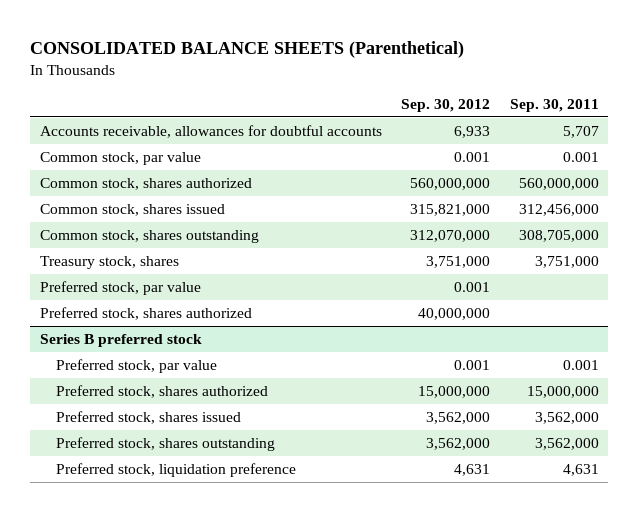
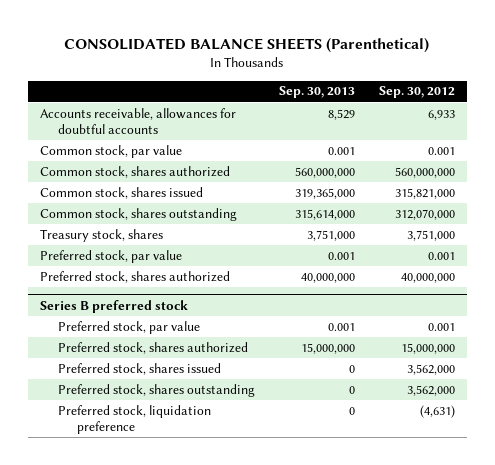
[509,98,599,112] Sep. 30, 2011 -> none
none -> [279,86,356,99] Sep. 30, 2013
[454,464,491,477] 4,631 -> [419,404,455,418] (4,631)

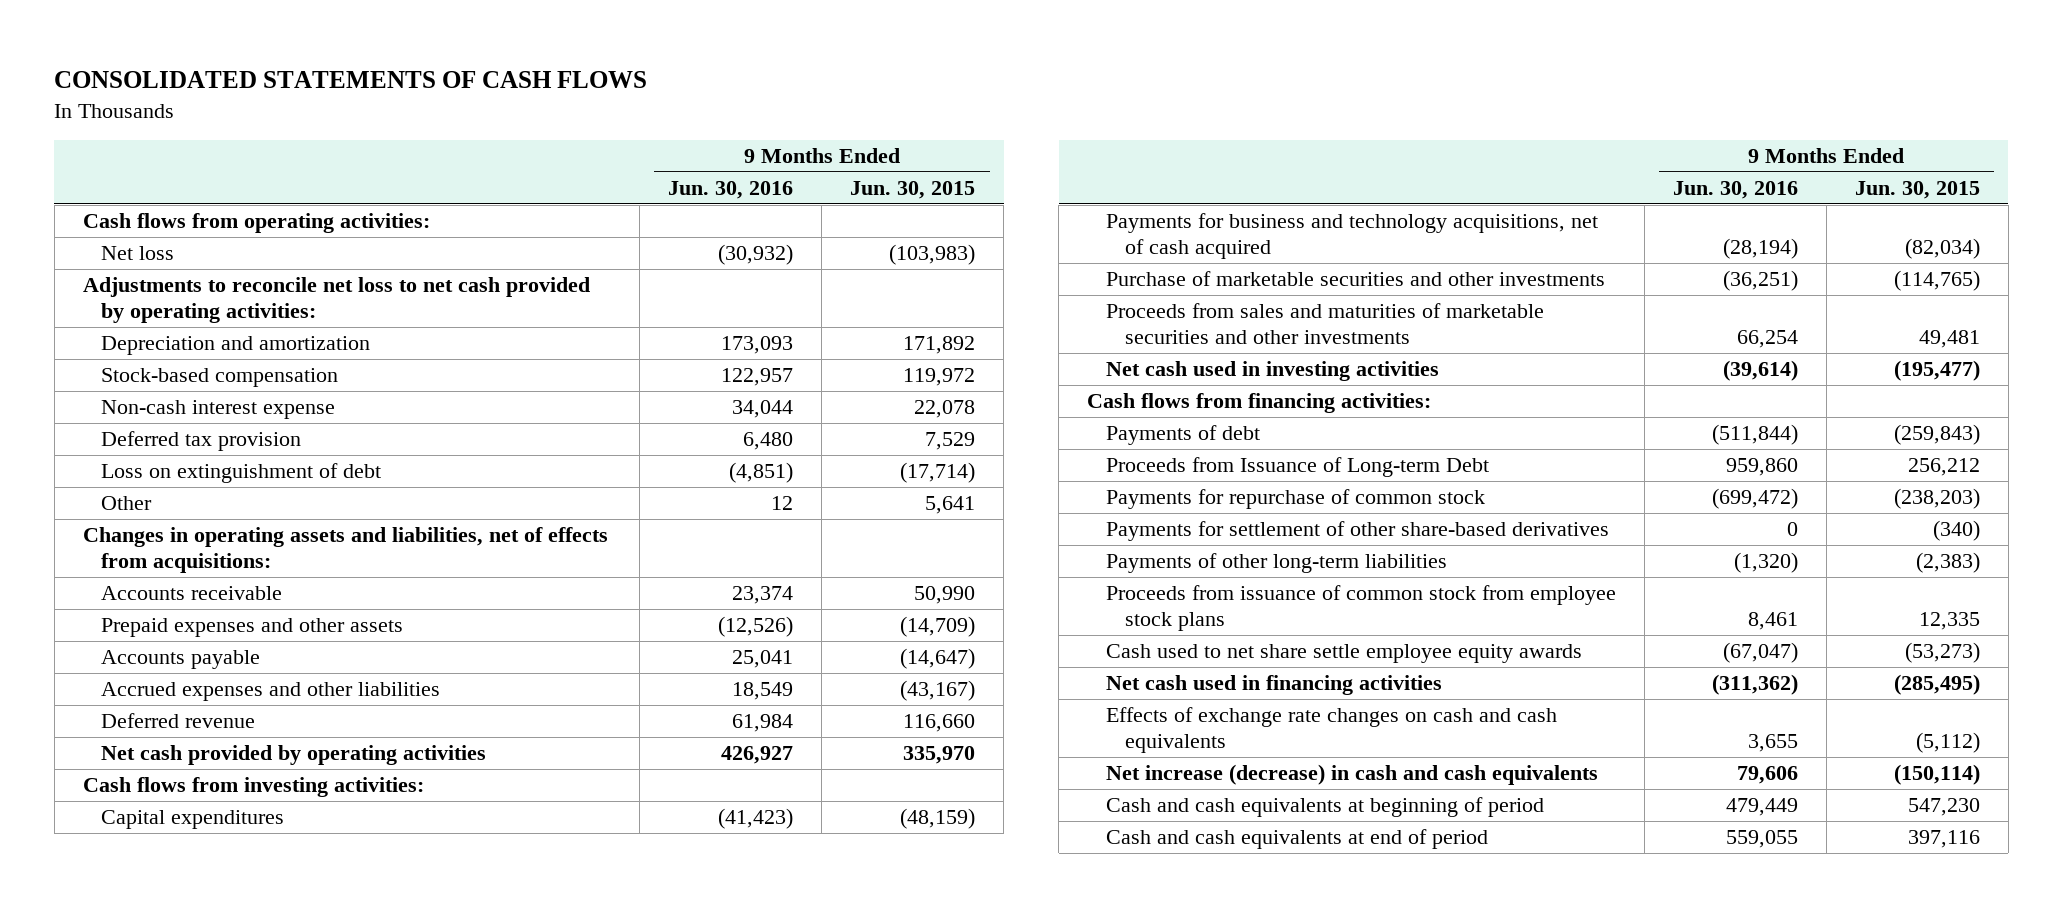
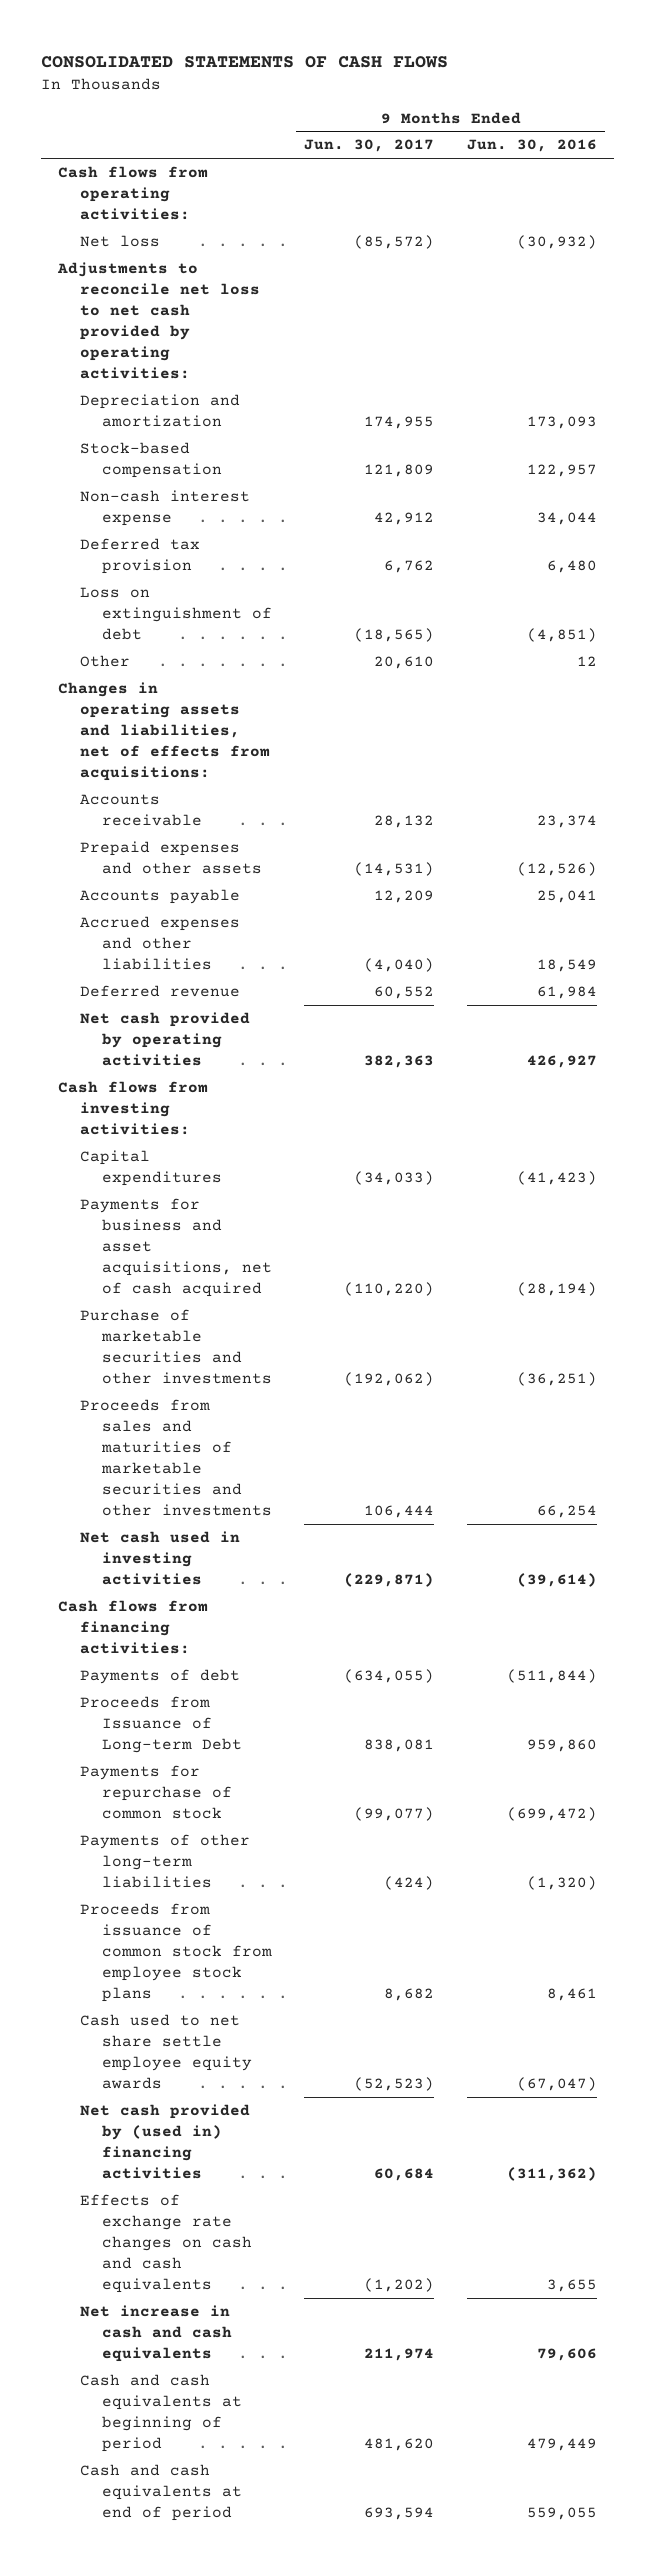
[850,181,976,200] Jun. 30, 2015 -> none
none -> [304,139,435,153] Jun. 30, 2017
[1105,213,1598,260] Payments for business and technology acquisitions, net of cash acquired -> [79,1198,272,1298] Payments for business and asset acquisitions, net of cash acquired
[1105,521,1609,542] Payments for settlement of other share-based derivatives -> none
[1105,675,1442,696] Net cash used in financing activities -> [79,2104,250,2180] Net cash provided by (used in) financing activities
[1105,764,1598,786] Net increase (decrease) in cash and cash equivalents -> [79,2305,232,2363] Net increase in cash and cash equivalents

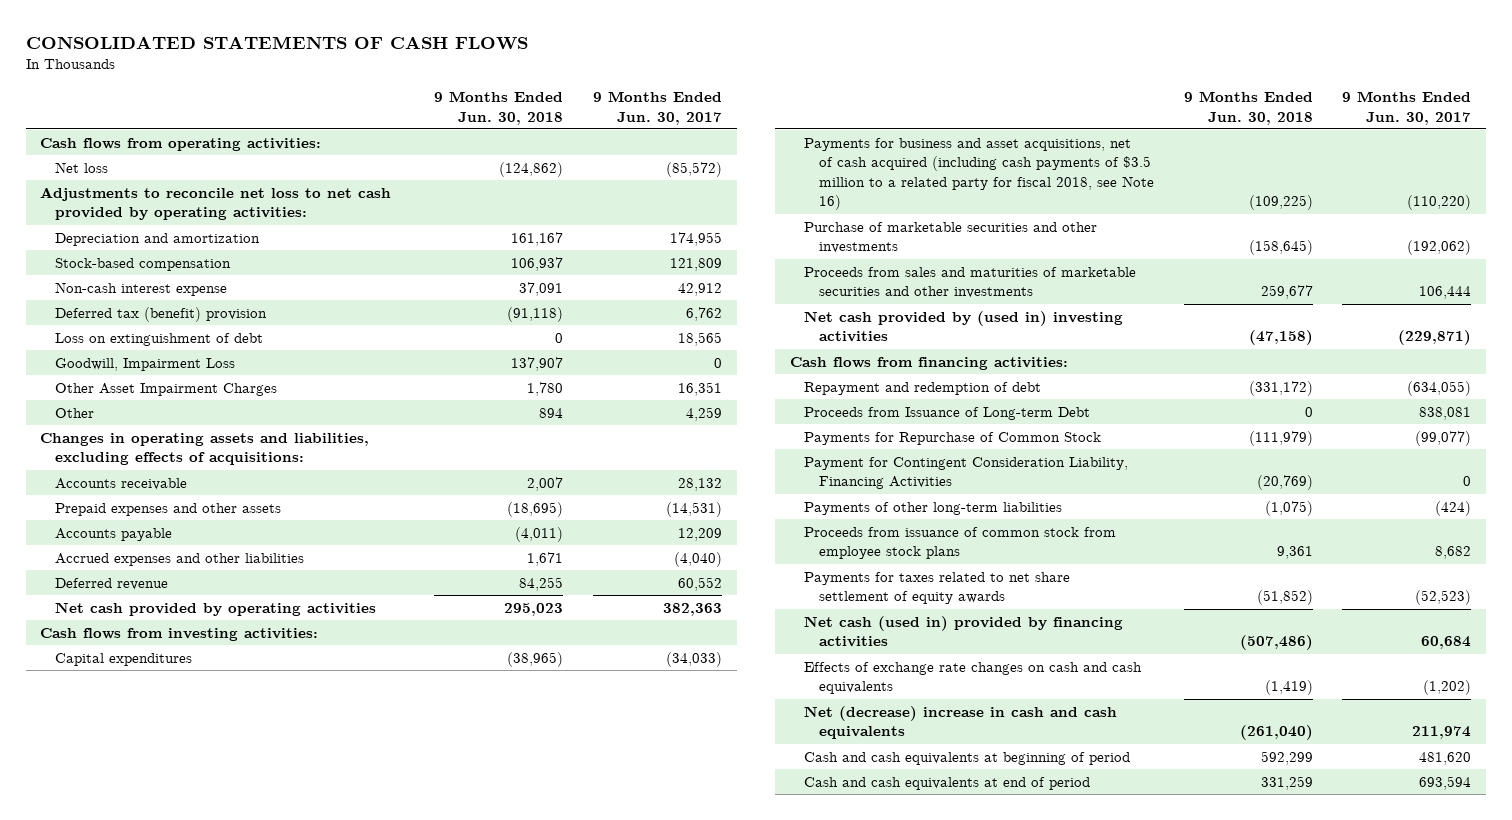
[467,139,598,153] Jun. 30, 2016 -> none
none -> [434,90,564,125] 9 Months Ended Jun. 30, 2018
[79,538,200,575] Deferred tax provision -> [55,306,268,322] Deferred tax (benefit) provision
[354,628,435,643] (18,565) -> [678,331,723,346] 18,565
none -> [55,357,236,371] Goodwill, Impairment Loss
none -> [55,382,278,396] Other Asset Impairment Charges
[374,656,435,670] 20,610 -> [686,406,723,421] 4,259
[57,682,270,782] Changes in operating assets and liabilities, net of effects from acquisitions: -> [40,432,370,466] Changes in operating assets and liabilities, excluding effects of acquisitions:
[79,1198,272,1298] Payments for business and asset acquisitions, net of cash acquired -> [804,137,1154,211] Payments for business and asset acquisitions, net of cash acquired (including cash payments of $3.5 million to a related party for fiscal 2018, see Note 16)
[79,1531,240,1586] Net cash used in investing activities -> [804,310,1124,343] Net cash provided by (used in) investing activities
[79,1669,240,1685] Payments of debt -> [804,381,1042,395] Repayment and redemption of debt
[79,1765,232,1820] Payments for repurchase of common stock -> [804,431,1102,445] Payments for Repurchase of Common Stock
none -> [804,456,1129,490] Payment for Contingent Consideration Liability, Financing Activities
[79,2014,252,2090] Cash used to net share settle employee equity awards -> [804,571,1071,605] Payments for taxes related to net share settlement of equity awards
[79,2104,250,2180] Net cash provided by (used in) financing activities -> [804,615,1124,648] Net cash (used in) provided by financing activities
[79,2305,232,2363] Net increase in cash and cash equivalents -> [804,705,1118,740] Net (decrease) increase in cash and cash equivalents

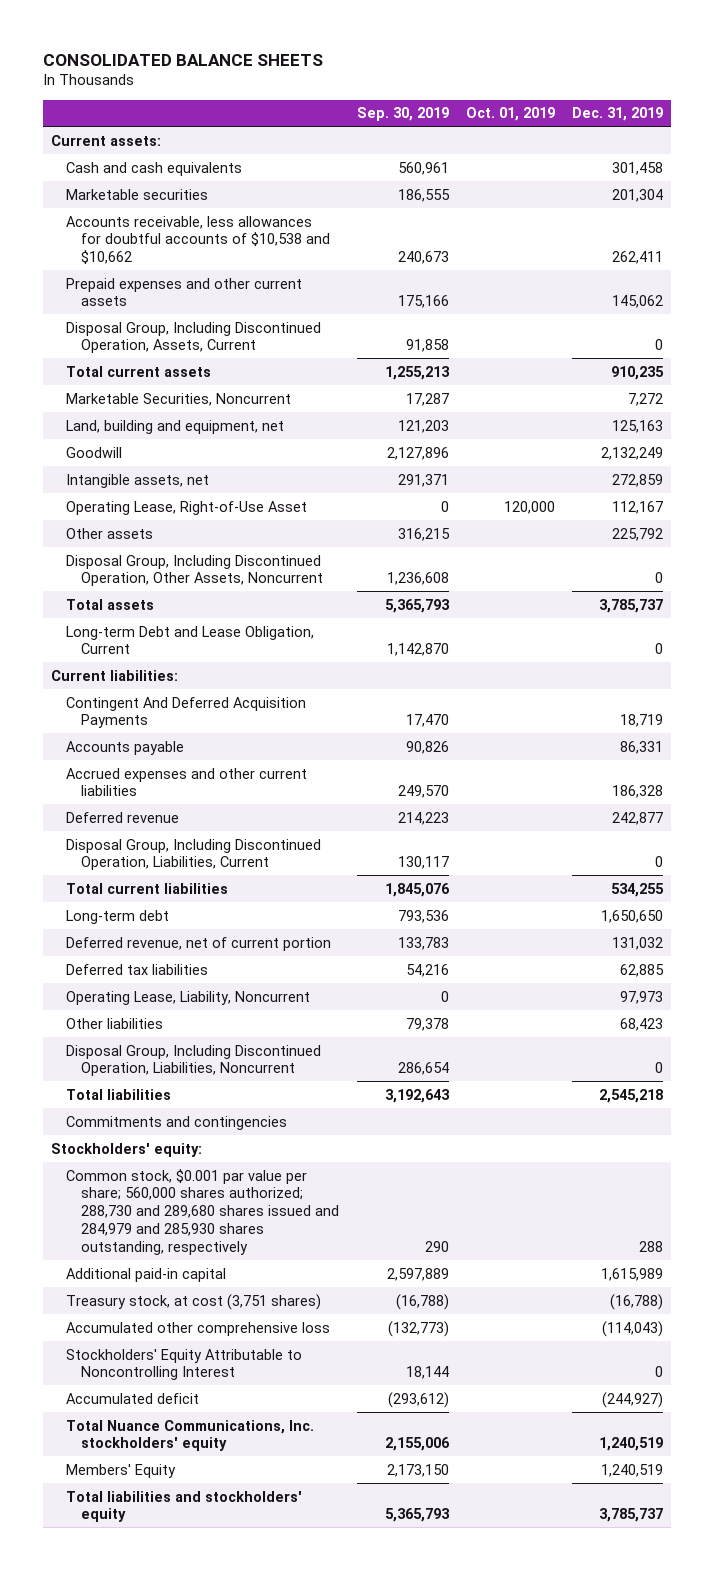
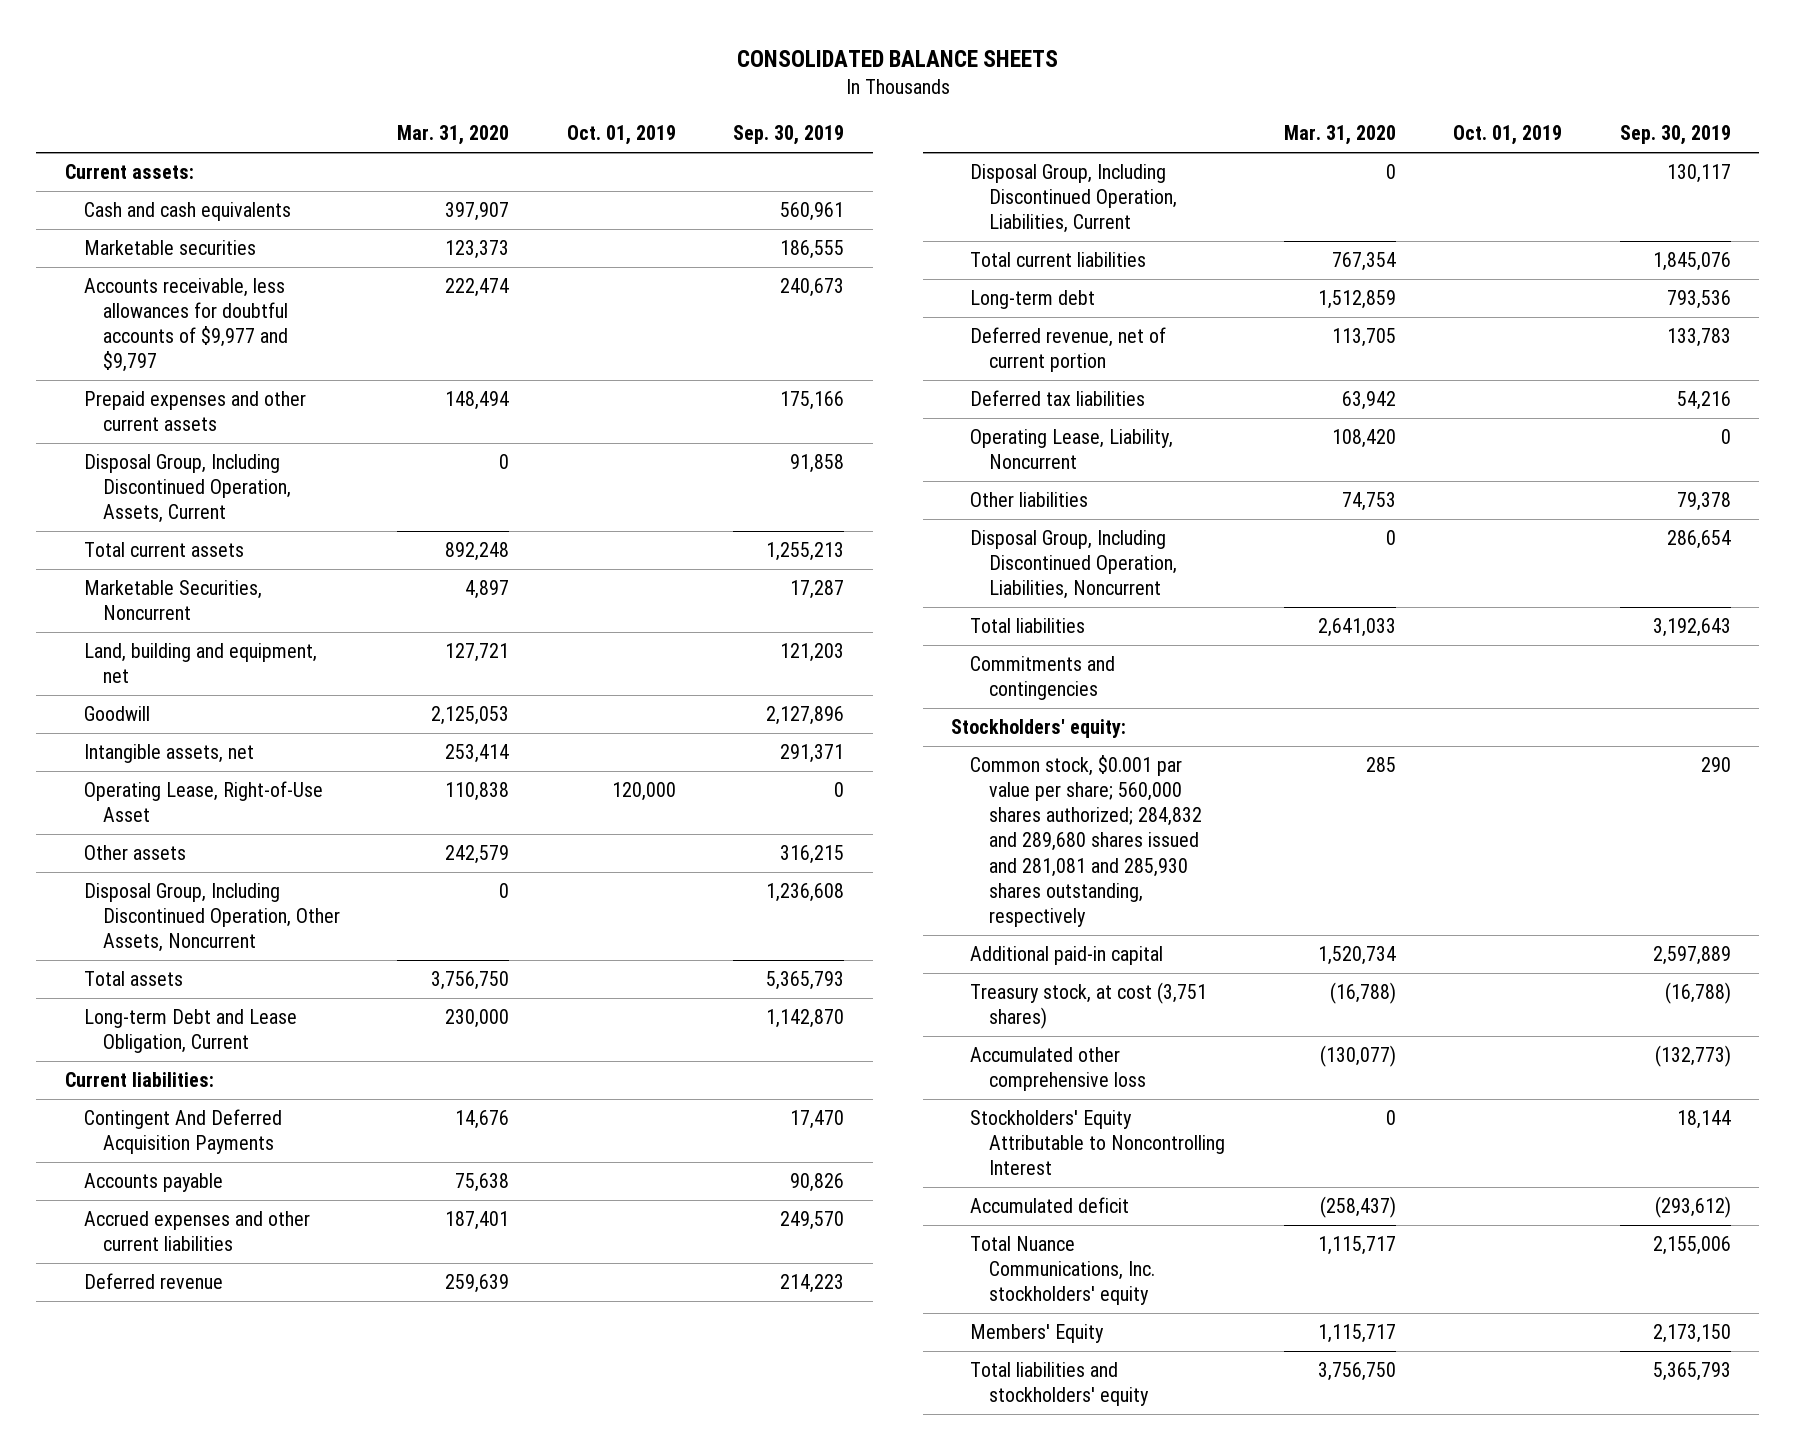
[571,107,663,122] Dec. 31, 2019 -> none
none -> [397,125,510,146] Mar. 31, 2020
[66,215,331,265] Accounts receivable, less allowances for doubtful accounts of $10,538 and $10,662 -> [83,278,288,373] Accounts receivable, less allowances for doubtful accounts of $9,977 and $9,797
[66,1168,340,1255] Common stock, $0.001 par value per share; 560,000 shares authorized; 288,730 and 289,680 shares issued and 284,979 and 285,930 shares outstanding, respectively -> [970,755,1203,927] Common stock, $0.001 par value per share; 560,000 shares authorized; 284,832 and 289,680 shares issued and 281,081 and 285,930 shares outstanding, respectively

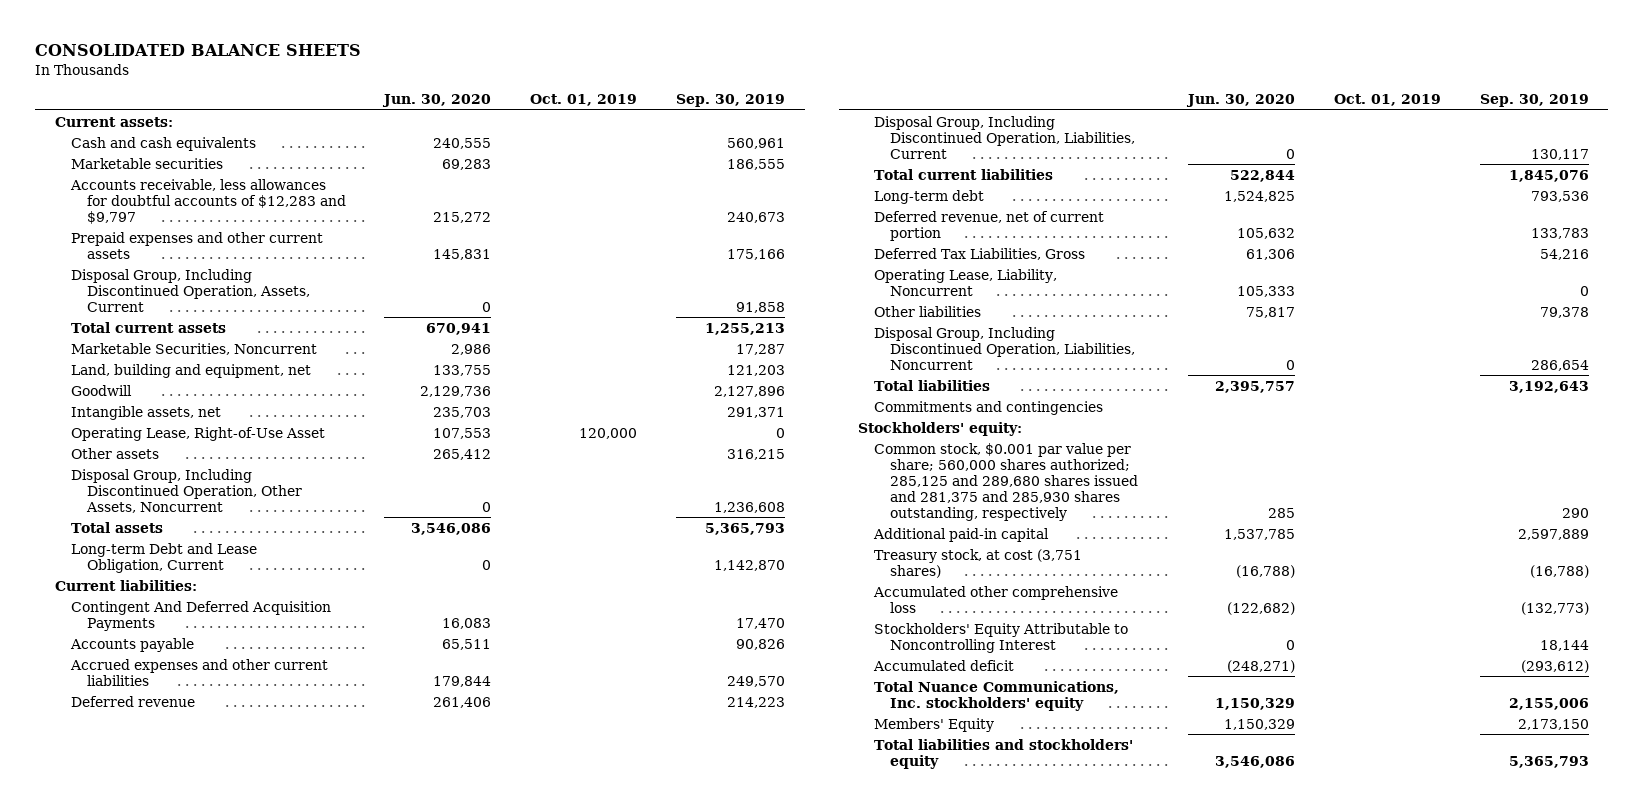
[397,125,510,146] Mar. 31, 2020 -> none
none -> [382,93,492,107] Jun. 30, 2020
[83,278,288,373] Accounts receivable, less allowances for doubtful accounts of $9,977 and $9,797 -> [69,178,346,224] Accounts receivable, less allowances for doubtful accounts of $12,283 and $9,797
[970,390,1146,407] Deferred tax liabilities -> [874,247,1086,260] Deferred Tax Liabilities, Gross
[970,755,1203,927] Common stock, $0.001 par value per share; 560,000 shares authorized; 284,832 and 289,680 shares issued and 281,081 and 285,930 shares outstanding, respectively -> [874,442,1139,521] Common stock, $0.001 par value per share; 560,000 shares authorized; 285,125 and 289,680 shares issued and 281,375 and 285,930 shares outstanding, respectively

